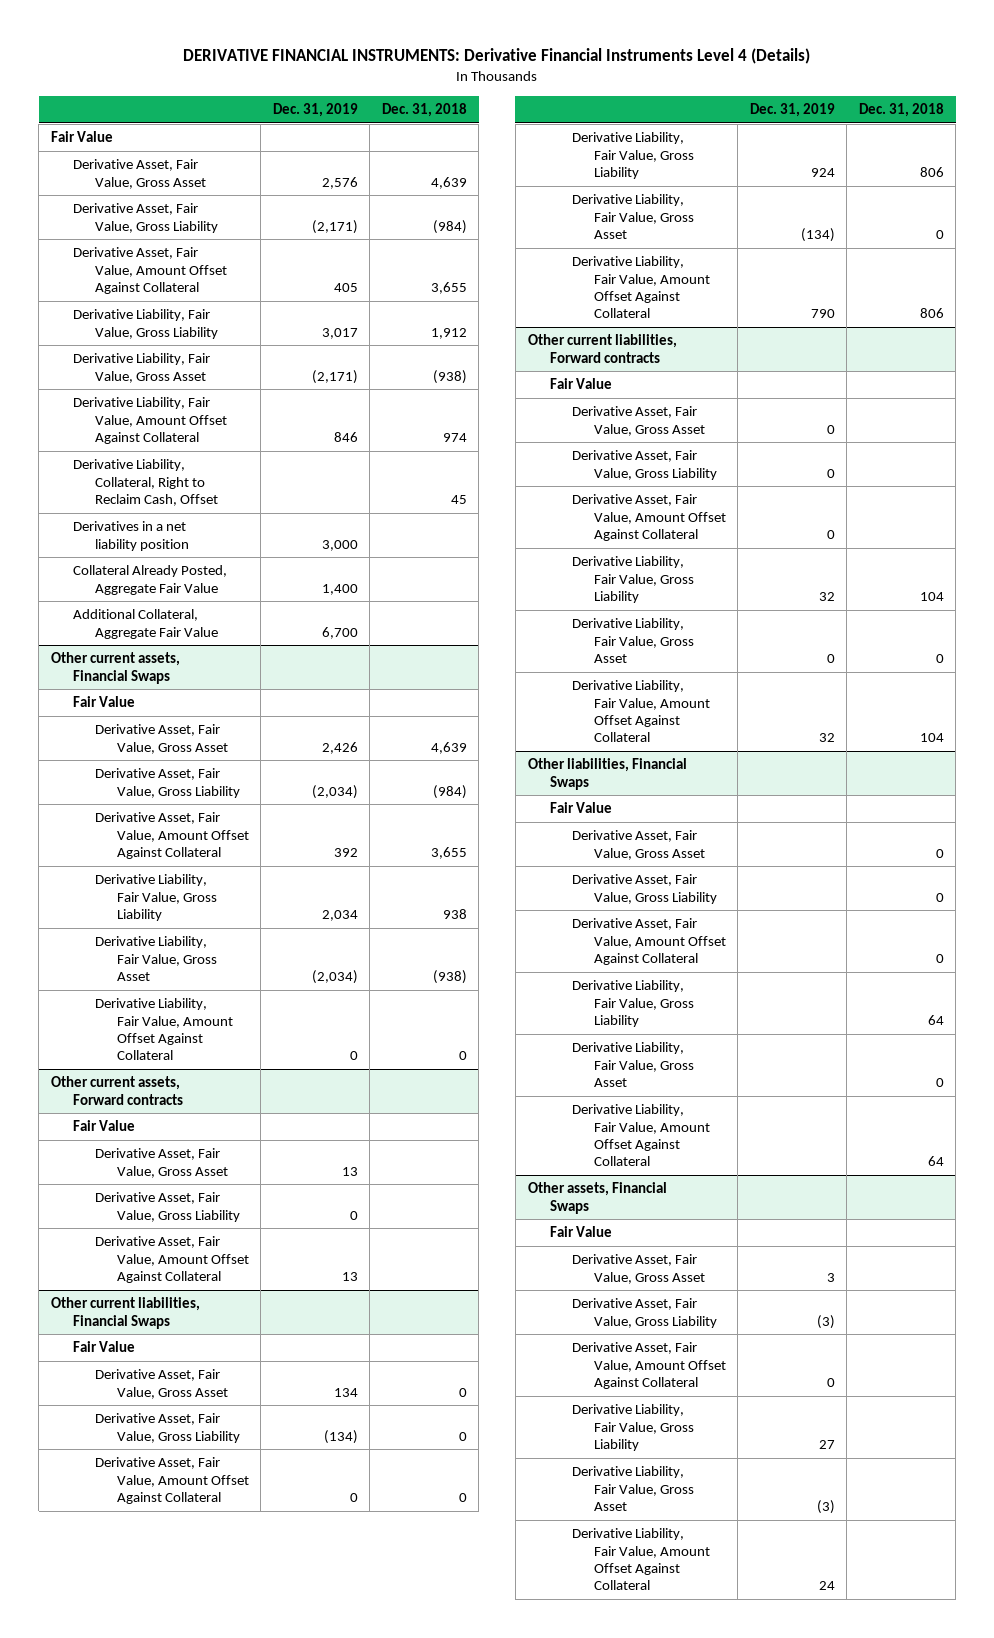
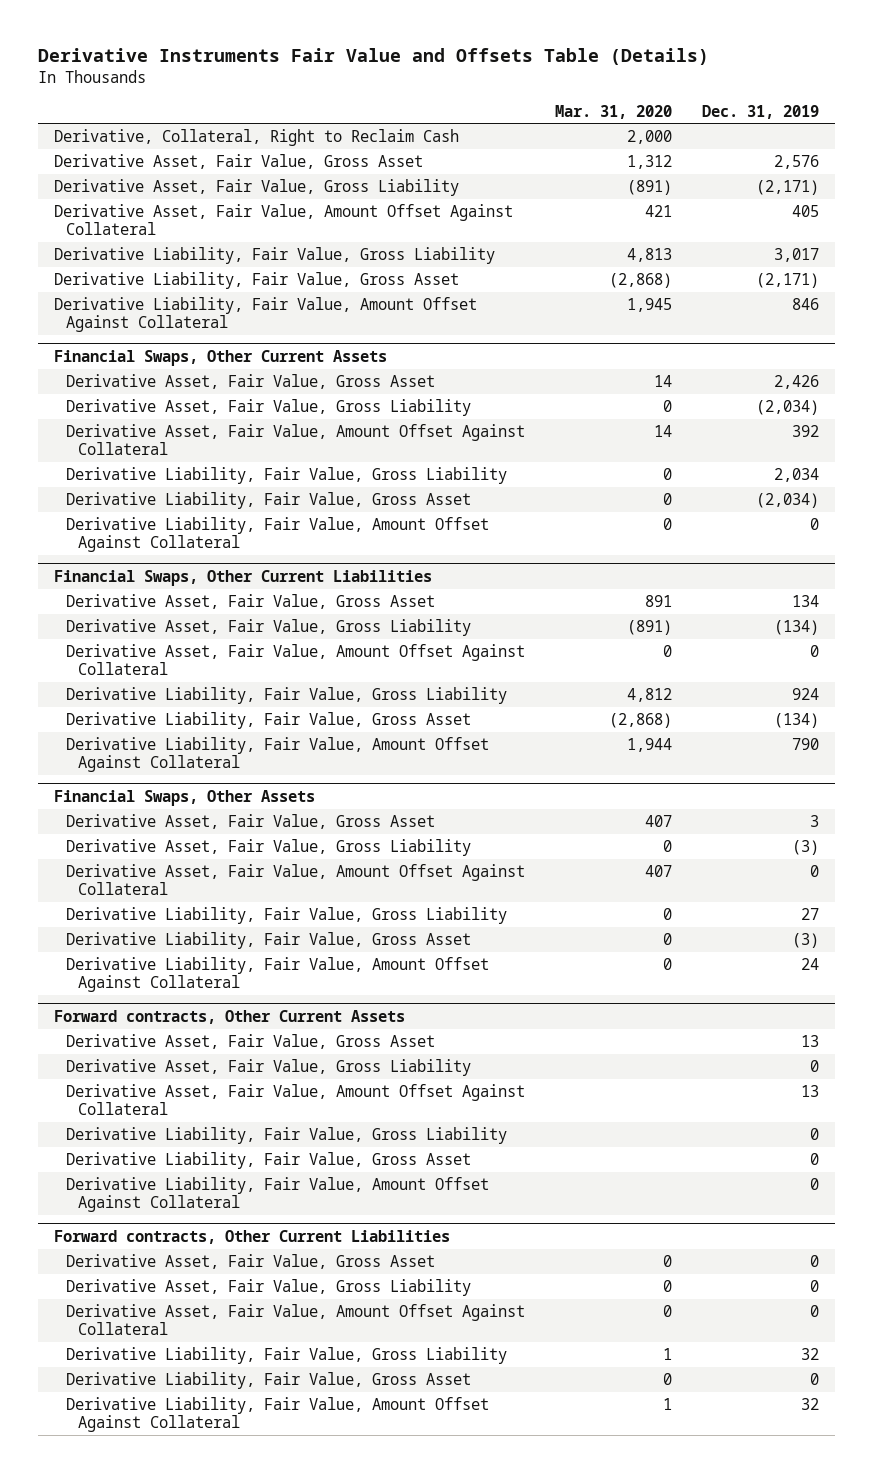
[183,48,811,65] DERIVATIVE FINANCIAL INSTRUMENTS: Derivative Financial Instruments Level 4 (Details) -> [38,48,710,66] Derivative Instruments Fair Value and Offsets Table (Details)
[381,102,467,117] Dec. 31, 2018 -> none
none -> [555,104,673,119] Mar. 31, 2020
[50,131,113,143] Fair Value -> none
none -> [53,128,459,146] Derivative, Collateral, Right to Reclaim Cash
[72,459,218,506] Derivative Liability, Collateral, Right to Reclaim Cash, Offset -> none
[72,521,189,551] Derivatives in a net liability position -> none
[72,565,227,595] Collateral Already Posted, Aggregate Fair Value -> none
[72,609,218,639] Additional Collateral, Aggregate Fair Value -> none
[72,696,135,708] Fair Value -> none
[50,652,180,684] Other current assets, Financial Swaps -> [53,349,387,366] Financial Swaps, Other Current Assets
[50,1076,183,1105] Other current assets, Forward contracts -> none
[72,1120,135,1132] Fair Value -> none
[94,1148,228,1178] Derivative Asset, Fair Value, Gross Asset -> none
[94,1192,240,1222] Derivative Asset, Fair Value, Gross Liability -> none
[94,1236,249,1283] Derivative Asset, Fair Value, Amount Offset Against Collateral -> none
[72,1341,135,1353] Fair Value -> none
[50,1297,200,1329] Other current liabilities, Financial Swaps -> [53,569,432,586] Financial Swaps, Other Current Liabilities
[527,334,677,363] Other current liabilities, Forward contracts -> none
[549,378,612,390] Fair Value -> none
[571,406,705,436] Derivative Asset, Fair Value, Gross Asset -> none
[571,450,717,480] Derivative Asset, Fair Value, Gross Liability -> none
[571,494,726,541] Derivative Asset, Fair Value, Amount Offset Against Collateral -> none
[571,556,694,603] Derivative Liability, Fair Value, Gross Liability -> none
[571,618,694,663] Derivative Liability, Fair Value, Gross Asset -> none
[571,680,710,743] Derivative Liability, Fair Value, Amount Offset Against Collateral -> none
[527,758,687,790] Other liabilities, Financial Swaps -> none
[549,802,612,814] Fair Value -> none
[571,830,705,860] Derivative Asset, Fair Value, Gross Asset -> none
[571,874,717,904] Derivative Asset, Fair Value, Gross Liability -> none
[571,918,726,965] Derivative Asset, Fair Value, Amount Offset Against Collateral -> none
[571,980,694,1027] Derivative Liability, Fair Value, Gross Liability -> none
[571,1042,694,1087] Derivative Liability, Fair Value, Gross Asset -> none
[571,1104,710,1167] Derivative Liability, Fair Value, Amount Offset Against Collateral -> none
[549,1226,612,1238] Fair Value -> none
[527,1182,667,1214] Other assets, Financial Swaps -> [53,789,315,806] Financial Swaps, Other Assets
none -> [53,1009,405,1024] Forward contracts, Other Current Assets
none -> [65,1033,435,1049] Derivative Asset, Fair Value, Gross Asset
none -> [65,1058,471,1076] Derivative Asset, Fair Value, Gross Liability
none -> [65,1083,525,1115] Derivative Asset, Fair Value, Amount Offset Against Collateral
none -> [65,1126,507,1144] Derivative Liability, Fair Value, Gross Liability
none -> [65,1151,471,1169] Derivative Liability, Fair Value, Gross Asset
none -> [65,1176,489,1212] Derivative Liability, Fair Value, Amount Offset Against Collateral
none -> [53,1229,450,1244] Forward contracts, Other Current Liabilities
none -> [65,1253,435,1269] Derivative Asset, Fair Value, Gross Asset
none -> [65,1278,471,1296] Derivative Asset, Fair Value, Gross Liability
none -> [65,1303,525,1335] Derivative Asset, Fair Value, Amount Offset Against Collateral
none -> [65,1346,507,1364] Derivative Liability, Fair Value, Gross Liability
none -> [65,1371,471,1389] Derivative Liability, Fair Value, Gross Asset
none -> [65,1396,489,1432] Derivative Liability, Fair Value, Amount Offset Against Collateral

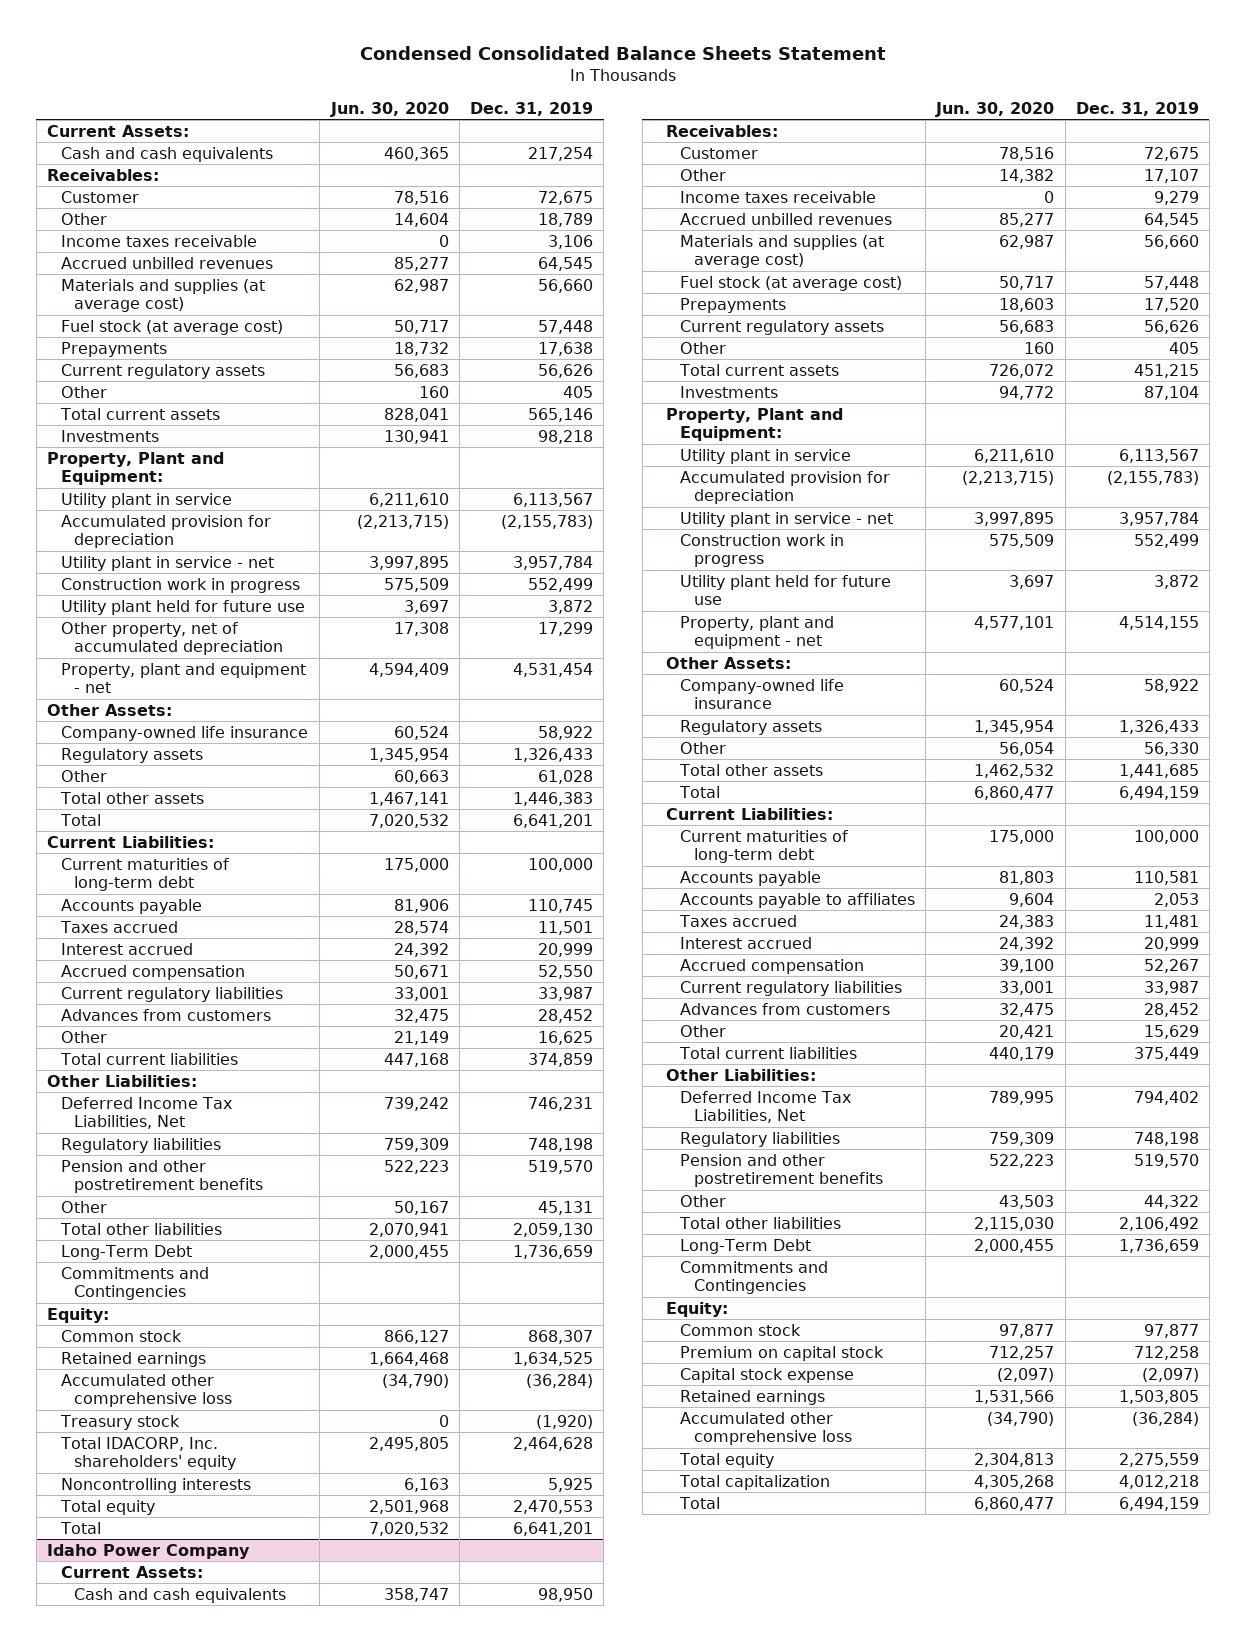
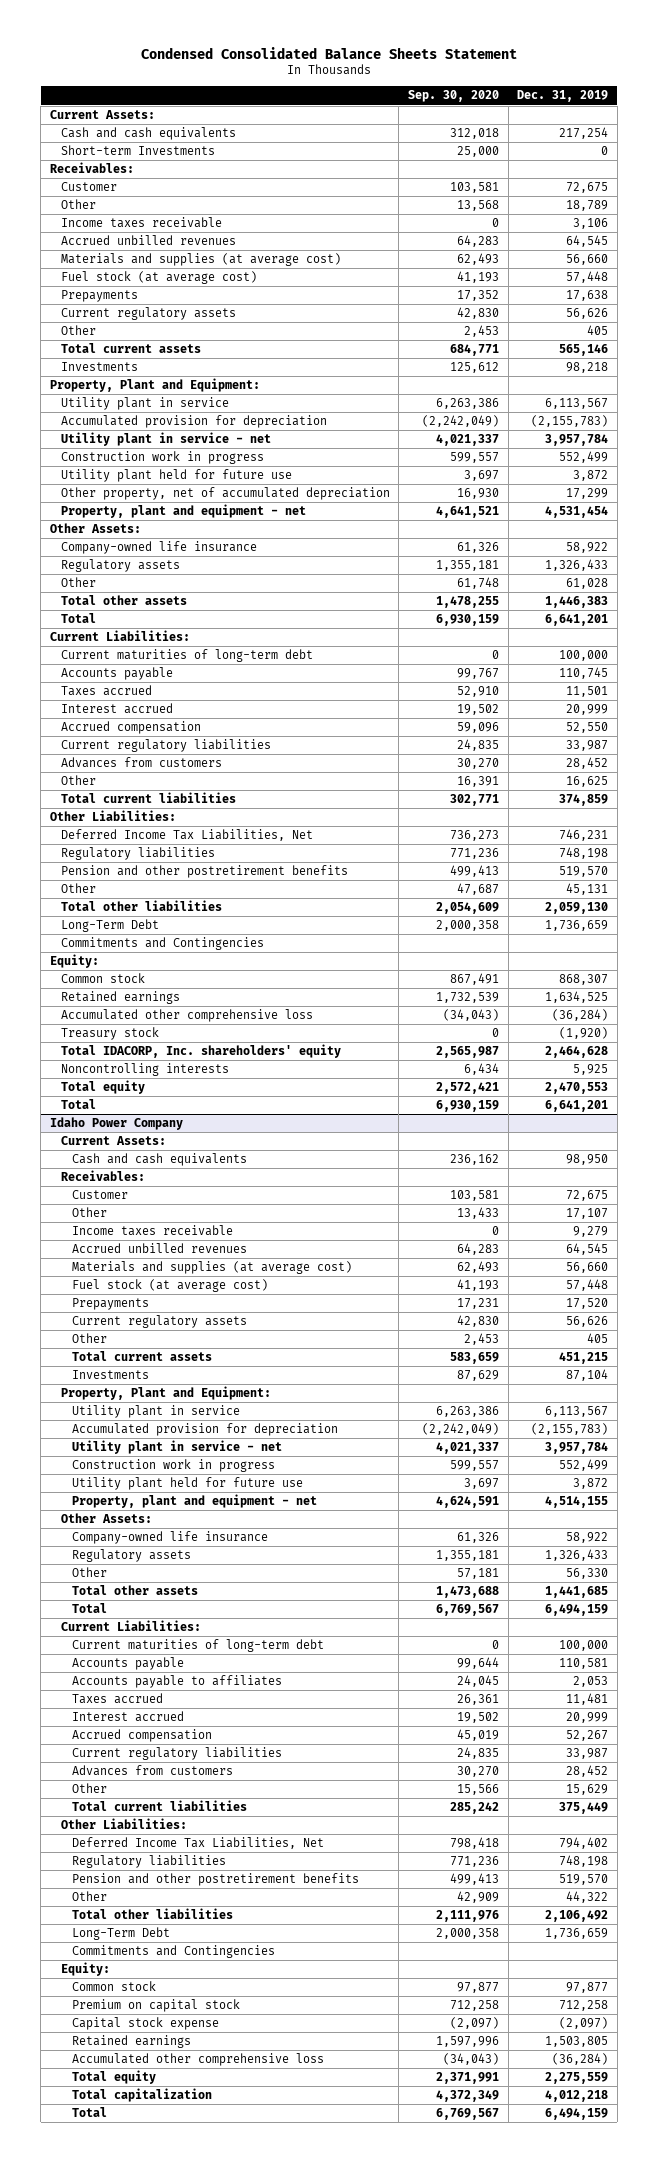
[329,101,449,117] Jun. 30, 2020 -> none
none -> [407,90,499,103] Sep. 30, 2020
none -> [60,145,215,156] Short-term Investments

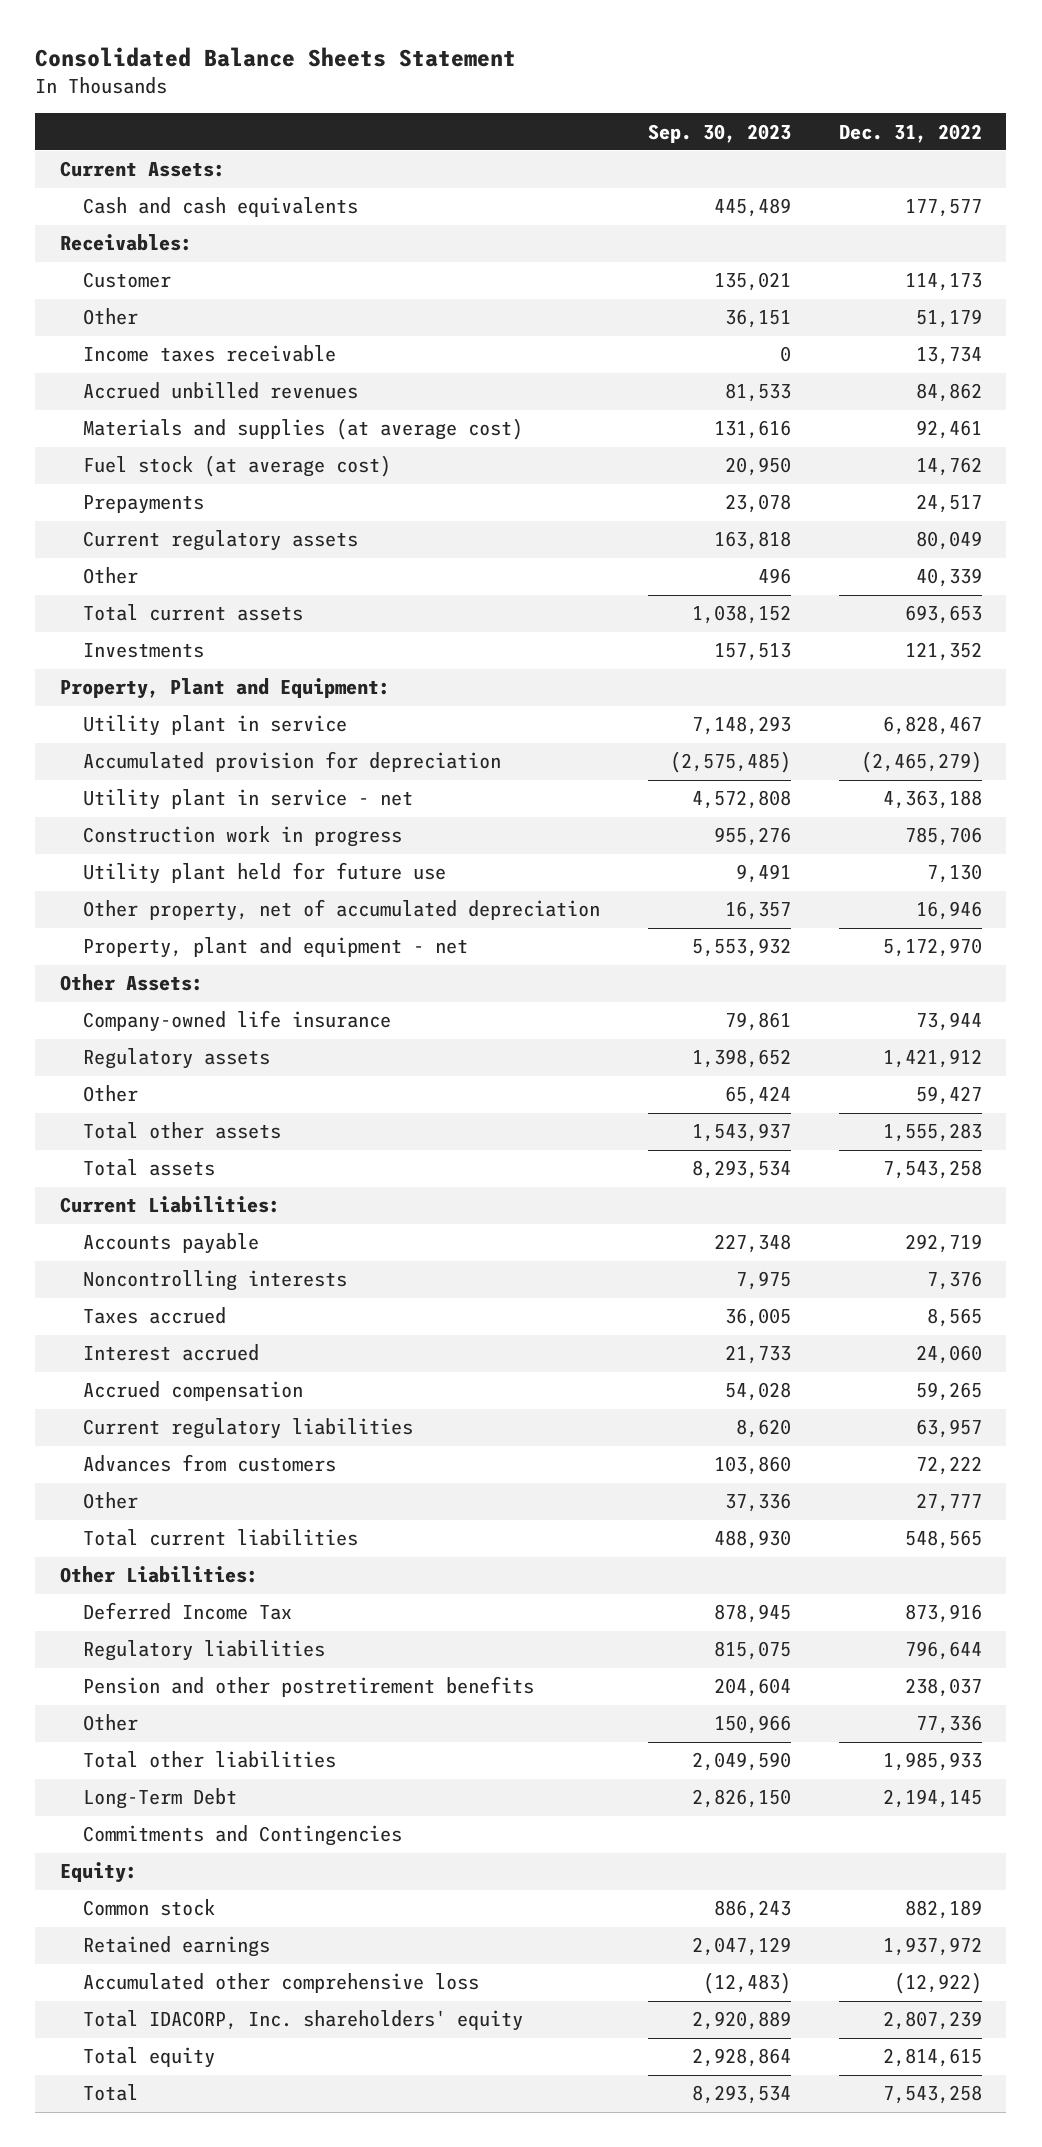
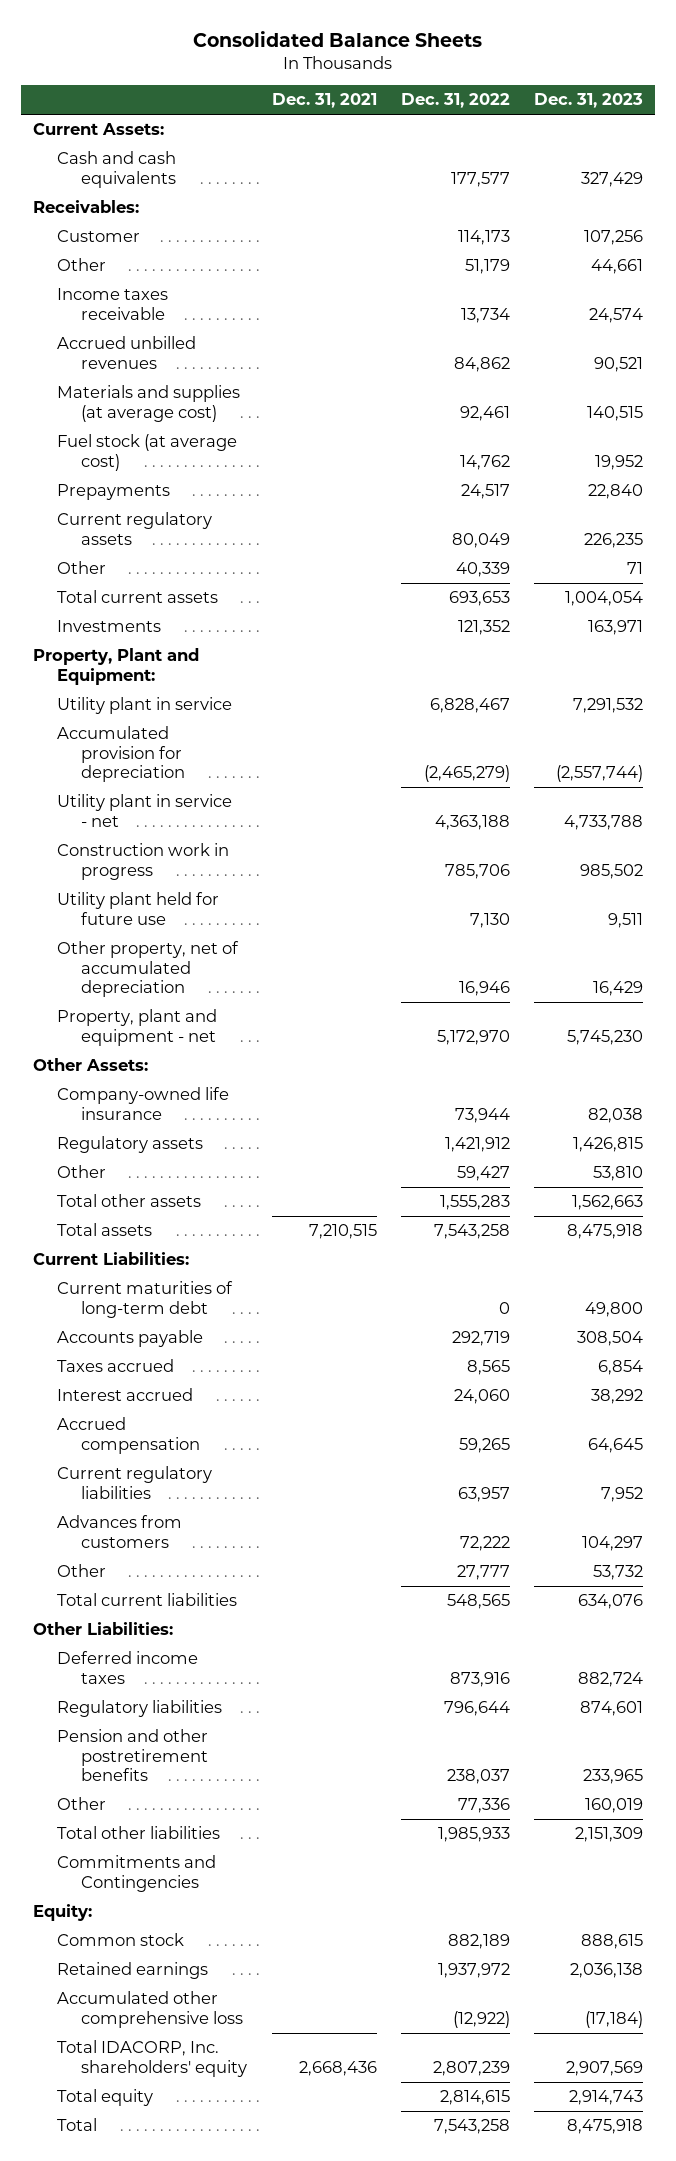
[35,47,517,68] Consolidated Balance Sheets Statement -> [193,30,483,47] Consolidated Balance Sheets
[648,123,792,143] Sep. 30, 2023 -> none
none -> [271,93,377,109] Dec. 31, 2021
none -> [533,93,643,109] Dec. 31, 2023
none -> [57,1281,234,1318] Current maturities of long-term debt
[83,1270,348,1292] Noncontrolling interests -> none
[83,1602,293,1621] Deferred Income Tax -> [57,1651,199,1684] Deferred income taxes
[83,1788,238,1810] Long-Term Debt -> none

